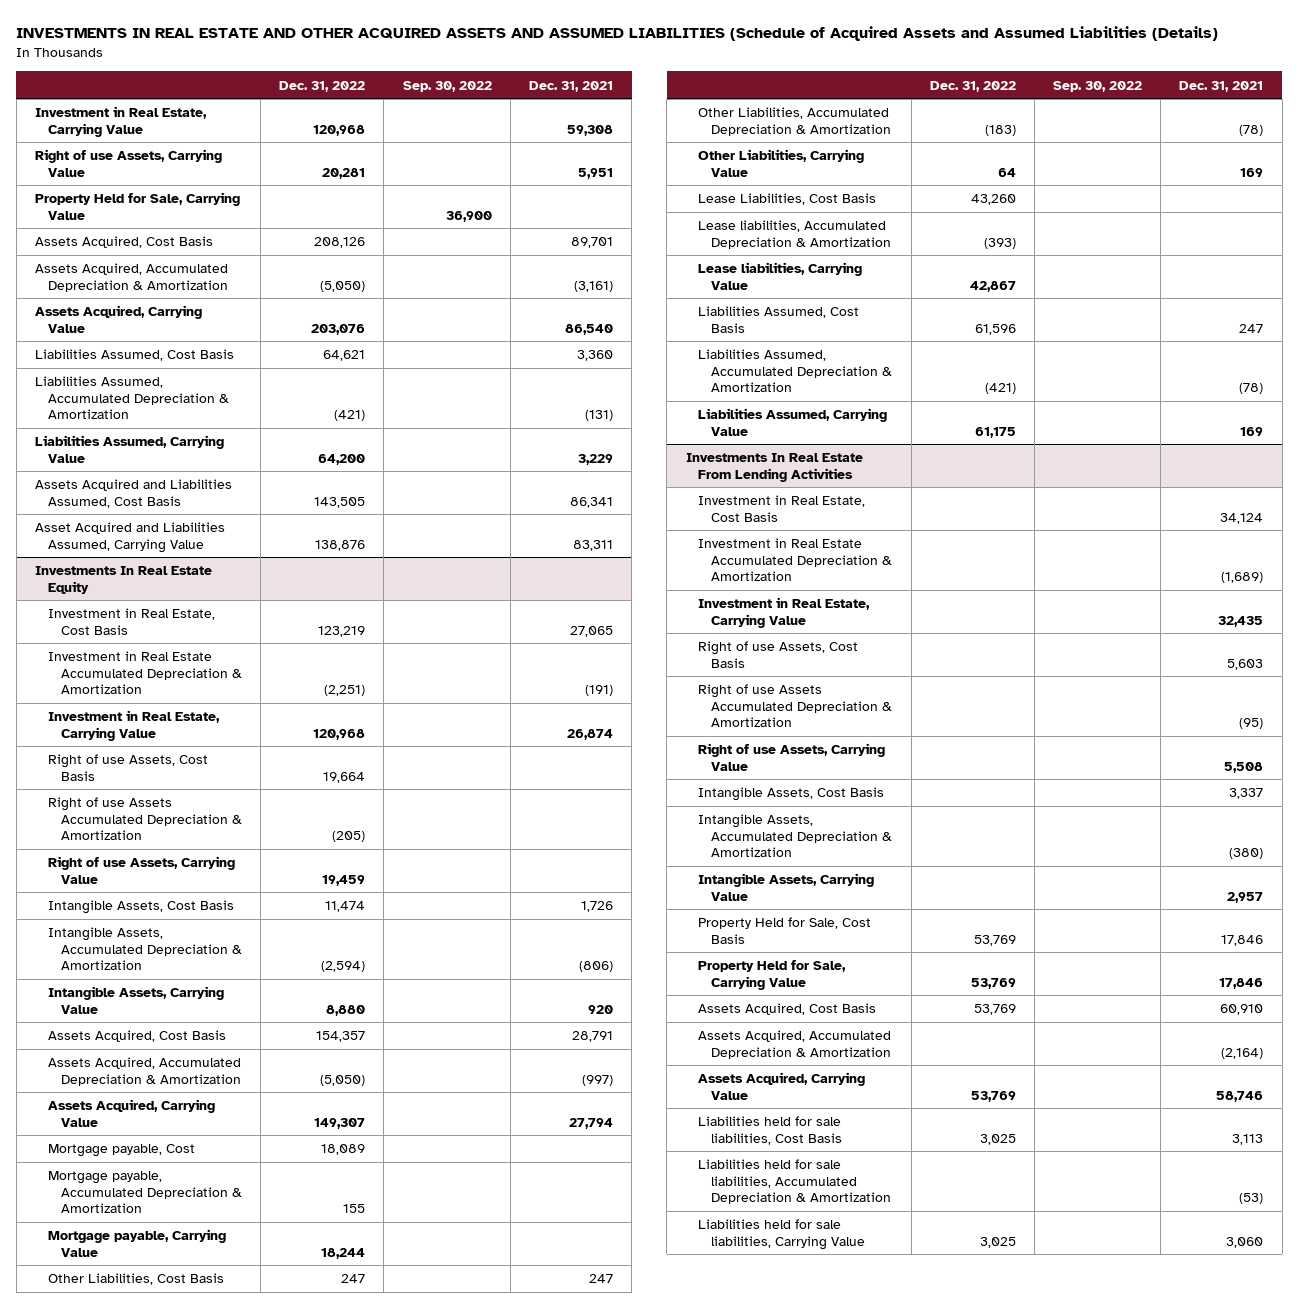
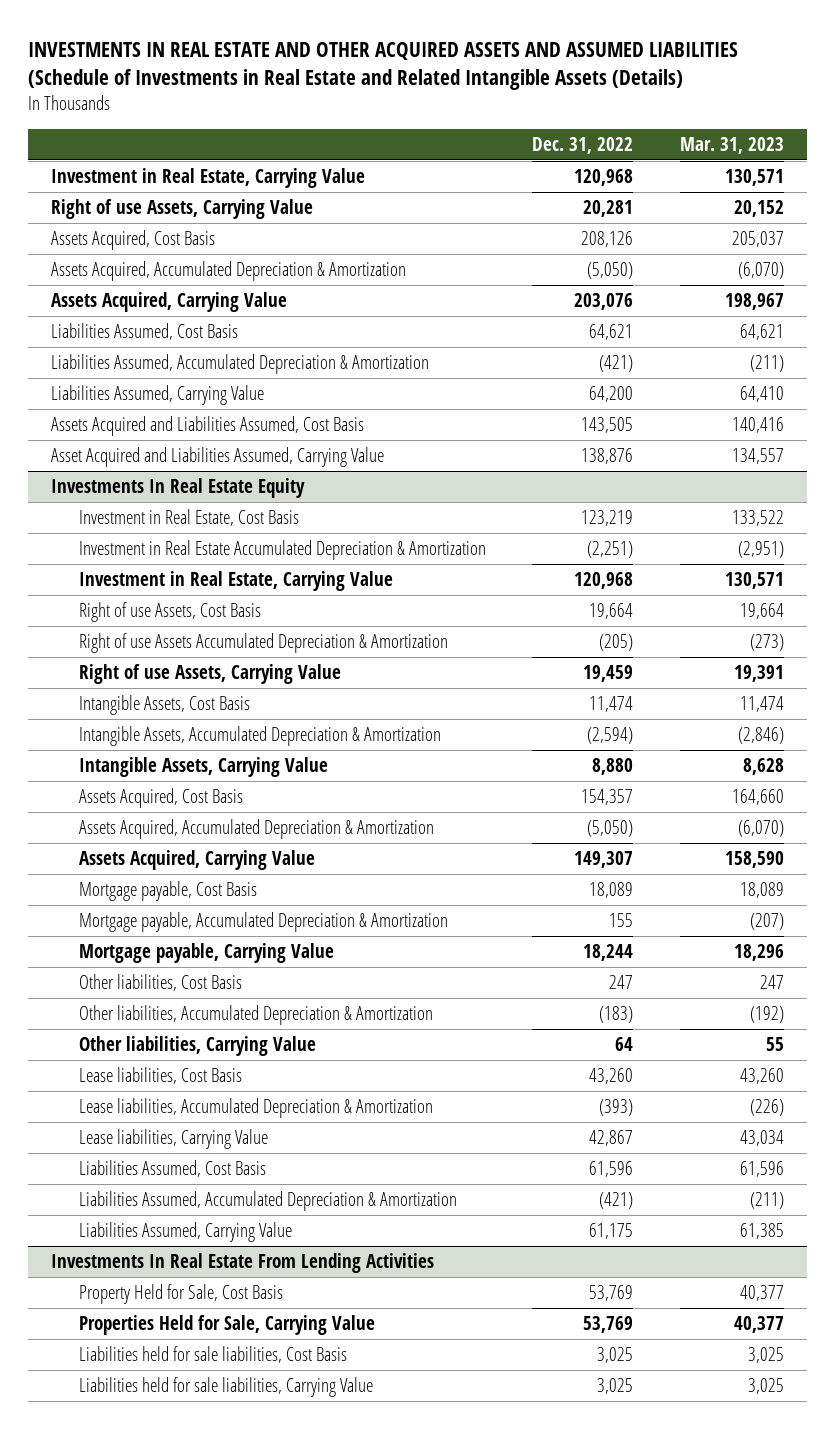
[16,26,1219,42] INVESTMENTS IN REAL ESTATE AND OTHER ACQUIRED ASSETS AND ASSUMED LIABILITIES (Schedule of Acquired Assets and Assumed Liabilities (Details) -> [28,41,739,91] INVESTMENTS IN REAL ESTATE AND OTHER ACQUIRED ASSETS AND ASSUMED LIABILITIES (Schedule of Investments in Real Estate and Related Intangible Assets (Details)
[402,80,492,92] Sep. 30, 2022 -> none
[528,80,613,92] Dec. 31, 2021 -> none
none -> [679,136,784,154] Mar. 31, 2023
[35,192,241,220] Property Held for Sale, Carrying Value -> none
[48,1144,196,1158] Mortgage payable, Cost -> [79,881,258,902] Mortgage payable, Cost Basis
[48,1273,225,1286] Other Liabilities, Cost Basis -> [79,974,243,992] Other liabilities, Cost Basis
[698,107,892,136] Other Liabilities, Accumulated Depreciation & Amortization -> [79,1005,434,1026] Other liabilities, Accumulated Depreciation & Amortization
[698,149,865,177] Other Liabilities, Carrying Value -> [79,1036,317,1057] Other liabilities, Carrying Value
[698,193,877,206] Lease Liabilities, Cost Basis -> [79,1067,243,1085] Lease liabilities, Cost Basis
[698,495,866,522] Investment in Real Estate, Cost Basis -> none
[698,538,893,582] Investment in Real Estate Accumulated Depreciation & Amortization -> none
[698,597,871,628] Investment in Real Estate, Carrying Value -> none
[698,641,859,668] Right of use Assets, Cost Basis -> none
[698,684,893,728] Right of use Assets Accumulated Depreciation & Amortization -> none
[698,743,886,771] Right of use Assets, Carrying Value -> none
[698,787,885,802] Intangible Assets, Cost Basis -> none
[698,814,893,858] Intangible Assets, Accumulated Depreciation & Amortization -> none
[698,873,875,901] Intangible Assets, Carrying Value -> none
[698,1003,877,1016] Assets Acquired, Cost Basis -> none
[698,1030,892,1059] Assets Acquired, Accumulated Depreciation & Amortization -> none
[698,1072,866,1100] Assets Acquired, Carrying Value -> none
[698,960,847,990] Property Held for Sale, Carrying Value -> [79,1315,376,1336] Properties Held for Sale, Carrying Value
[698,1159,892,1205] Liabilities held for sale liabilities, Accumulated Depreciation & Amortization -> none

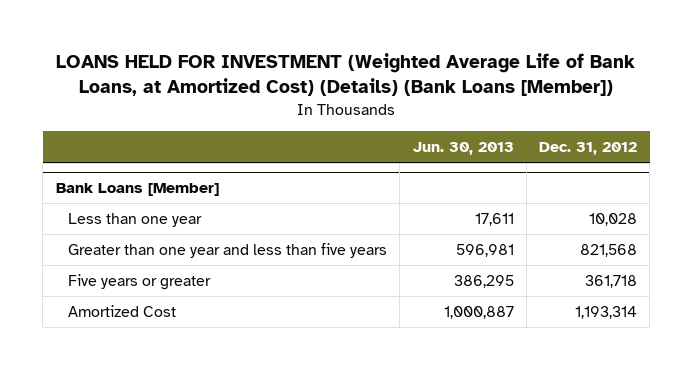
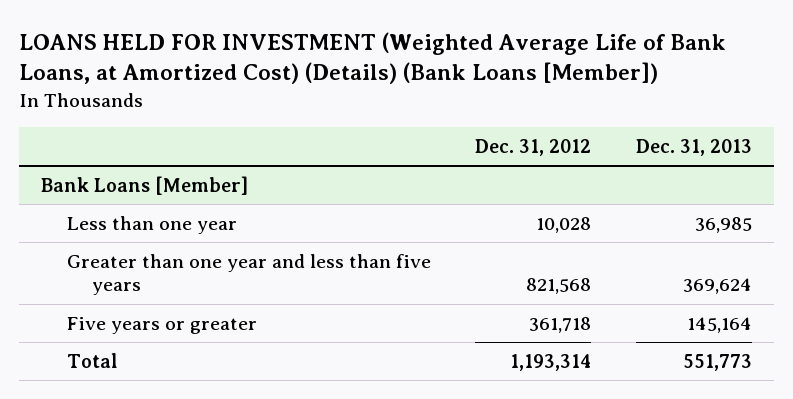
[412,142,514,156] Jun. 30, 2013 -> none
none -> [635,138,752,156] Dec. 31, 2013
[68,304,177,317] Amortized Cost -> [66,353,118,369] Total

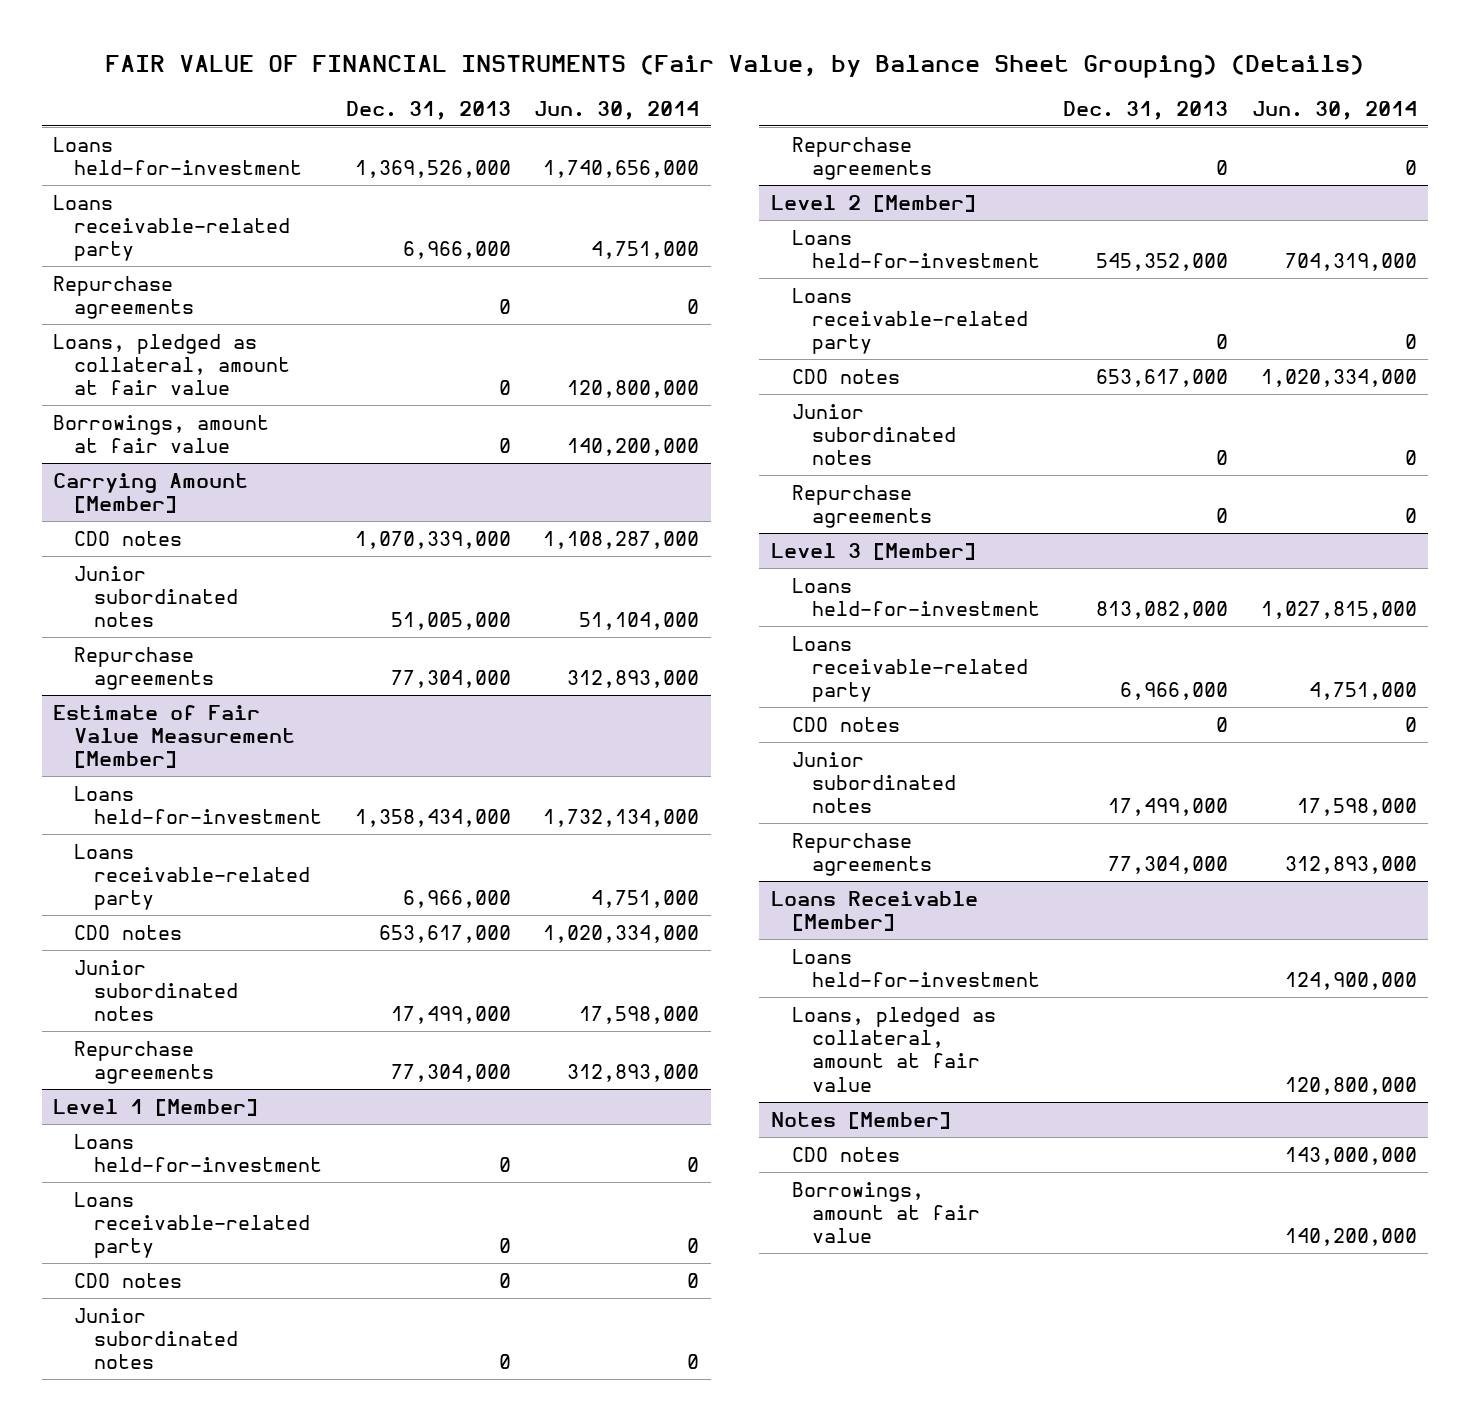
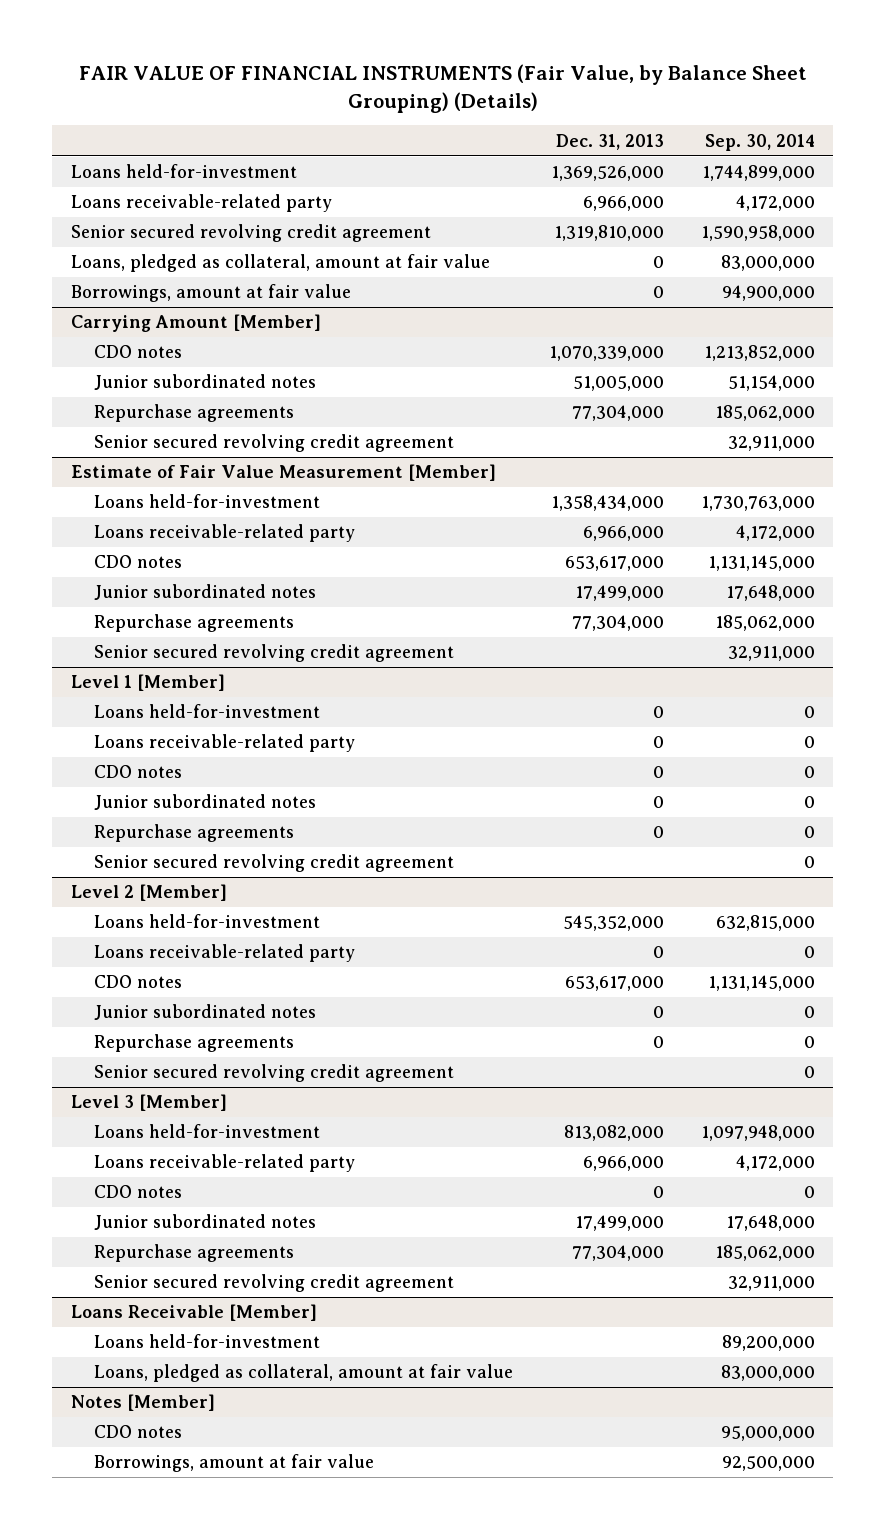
[533,101,699,121] Jun. 30, 2014 -> none
none -> [704,133,815,151] Sep. 30, 2014
[53,275,194,320] Repurchase agreements -> none
none -> [70,224,431,243] Senior secured revolving credit agreement
none -> [93,434,454,453] Senior secured revolving credit agreement
none -> [93,644,454,663] Senior secured revolving credit agreement
none -> [93,854,454,873] Senior secured revolving credit agreement
none -> [93,1064,454,1083] Senior secured revolving credit agreement
none -> [93,1274,454,1293] Senior secured revolving credit agreement

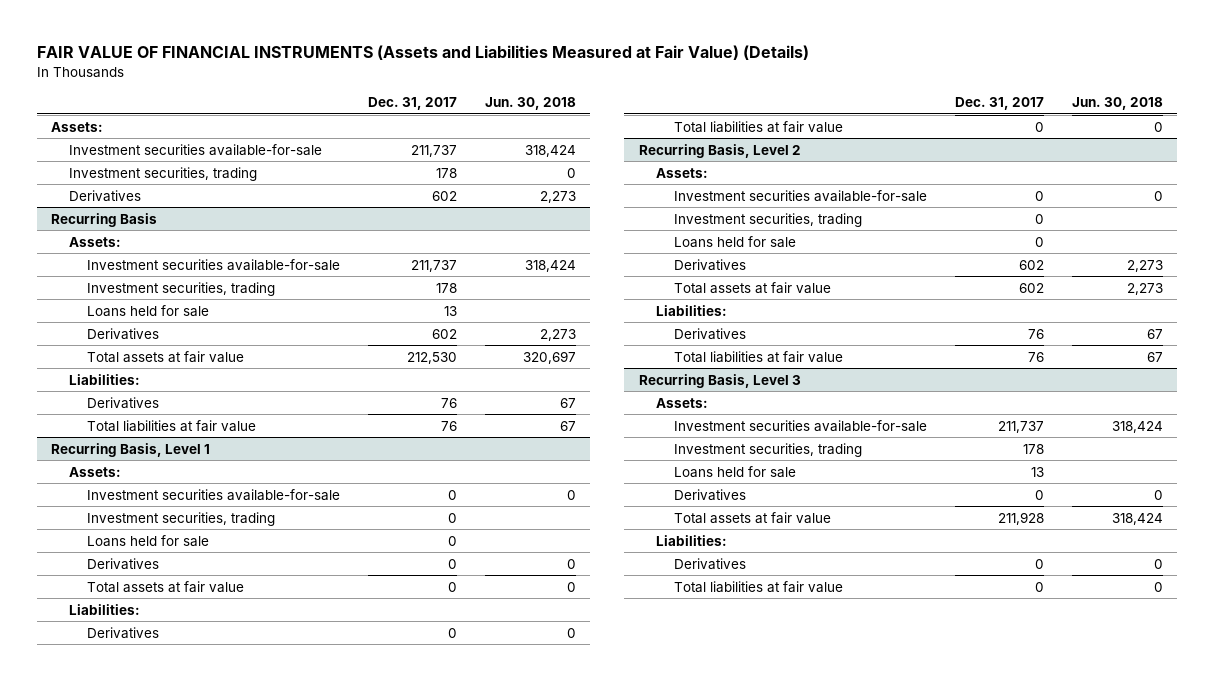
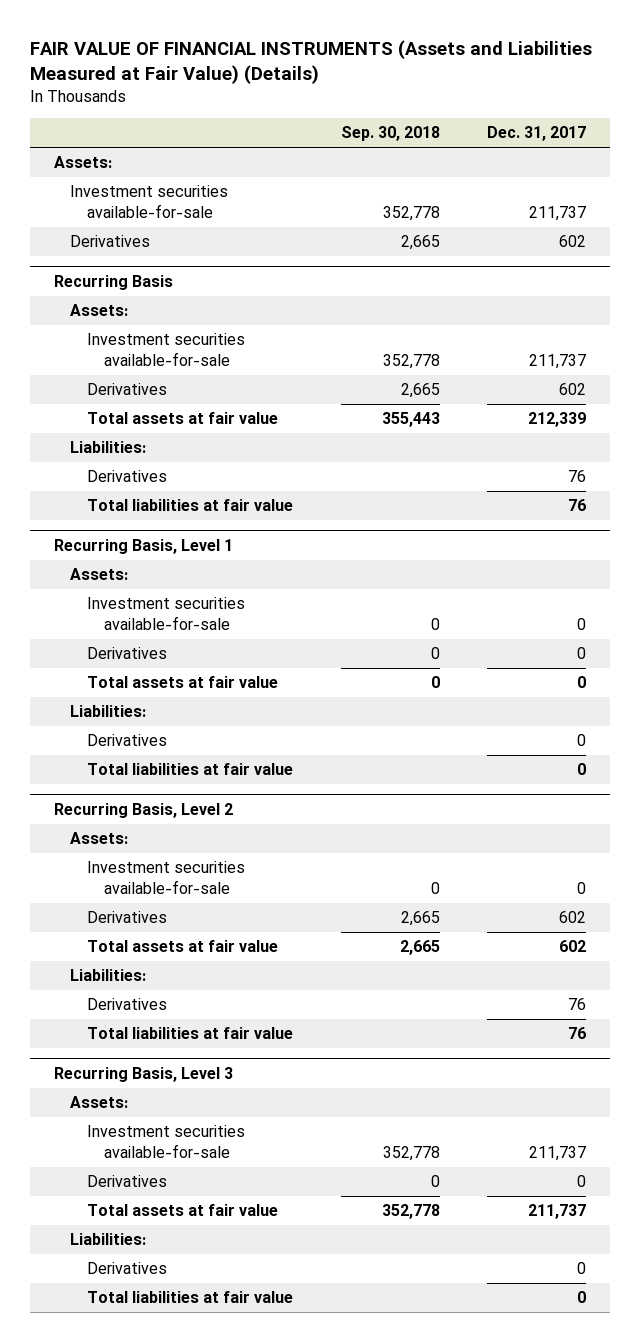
[485,97,577,111] Jun. 30, 2018 -> none
none -> [340,126,440,142] Sep. 30, 2018
[68,166,257,181] Investment securities, trading -> none
[86,281,275,296] Investment securities, trading -> none
[86,304,209,317] Loans held for sale -> none
[406,351,457,364] 212,530 -> [528,412,587,428] 212,339
[86,511,275,526] Investment securities, trading -> none
[86,534,209,547] Loans held for sale -> none
[673,212,862,227] Investment securities, trading -> none
[673,235,796,248] Loans held for sale -> none
[673,442,862,457] Investment securities, trading -> none
[673,465,796,478] Loans held for sale -> none
[998,511,1045,525] 211,928 -> [528,1204,587,1220] 211,737

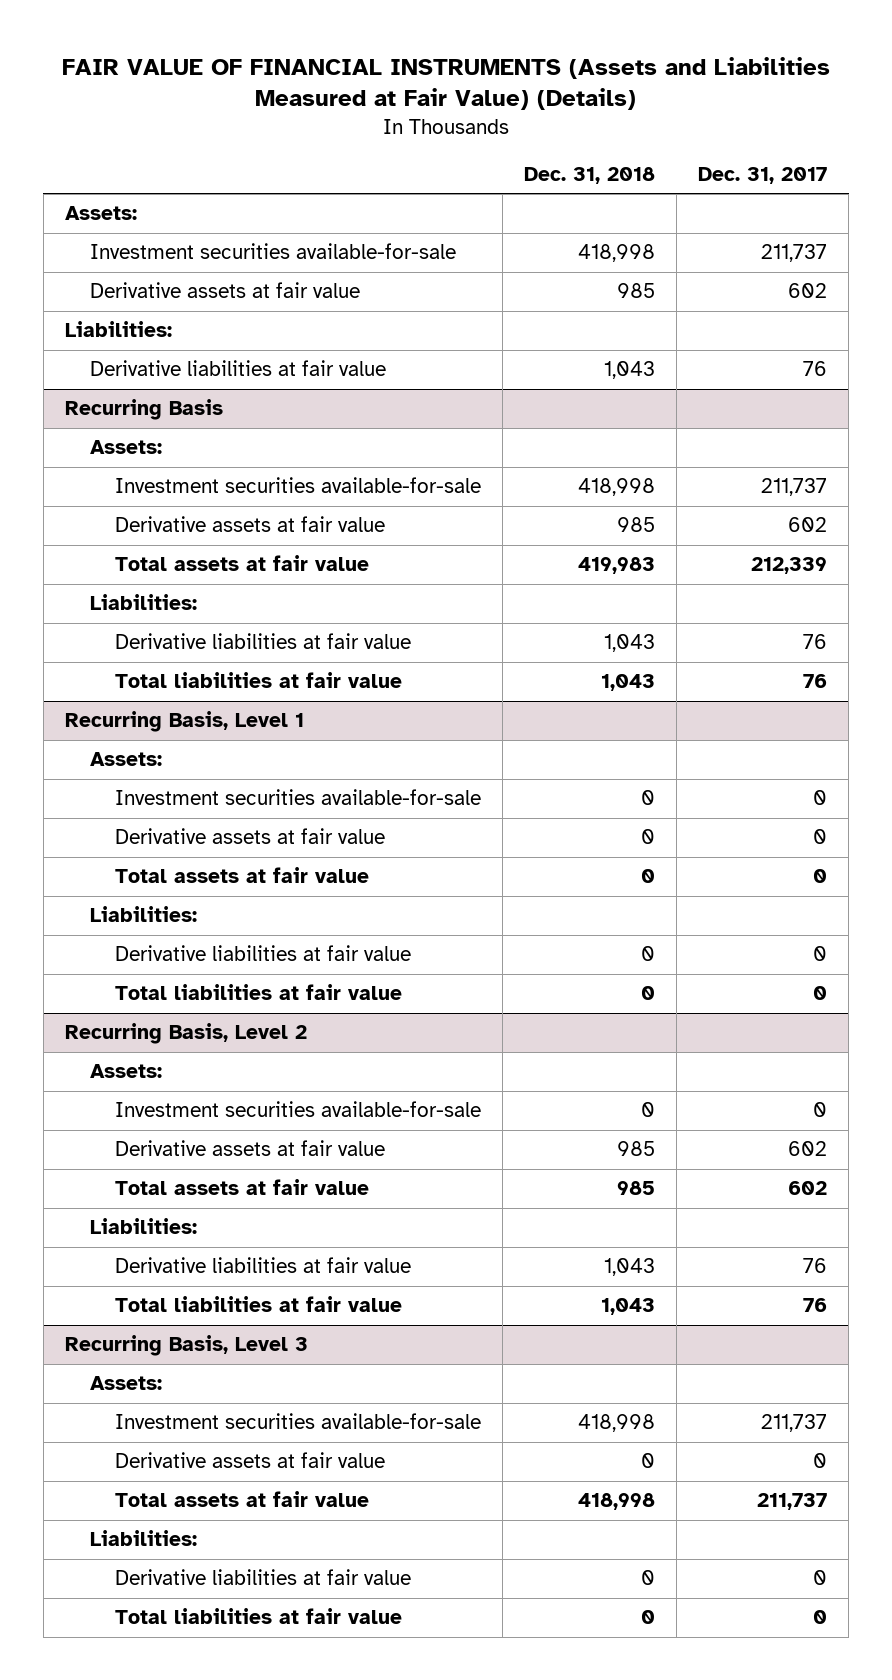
[340,126,440,142] Sep. 30, 2018 -> none
none -> [524,166,656,184] Dec. 31, 2018
[70,235,151,248] Derivatives -> [89,282,360,299] Derivative assets at fair value
none -> [65,321,173,338] Liabilities:
none -> [89,360,386,377] Derivative liabilities at fair value
[87,383,168,396] Derivatives -> [114,516,385,533] Derivative assets at fair value
[87,470,168,483] Derivatives -> [114,633,411,650] Derivative liabilities at fair value
[87,647,168,660] Derivatives -> [114,828,385,845] Derivative assets at fair value
[87,734,168,747] Derivatives -> [114,945,411,962] Derivative liabilities at fair value
[87,911,168,924] Derivatives -> [114,1140,385,1157] Derivative assets at fair value
[87,998,168,1011] Derivatives -> [114,1257,411,1274] Derivative liabilities at fair value
[87,1175,168,1188] Derivatives -> [114,1452,385,1469] Derivative assets at fair value
[87,1262,168,1275] Derivatives -> [114,1569,411,1586] Derivative liabilities at fair value

